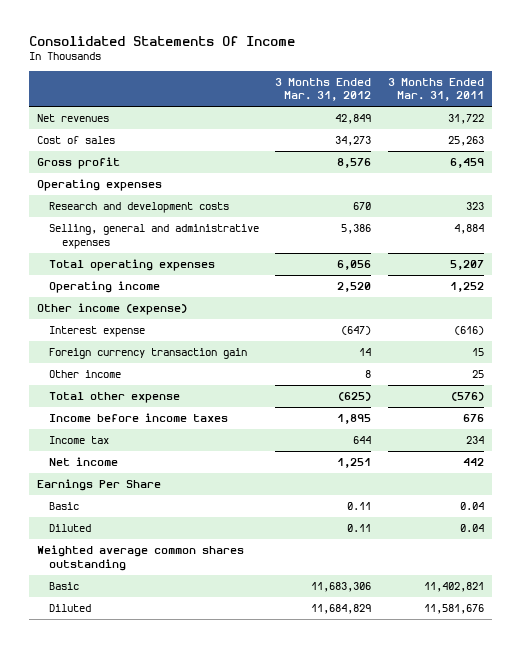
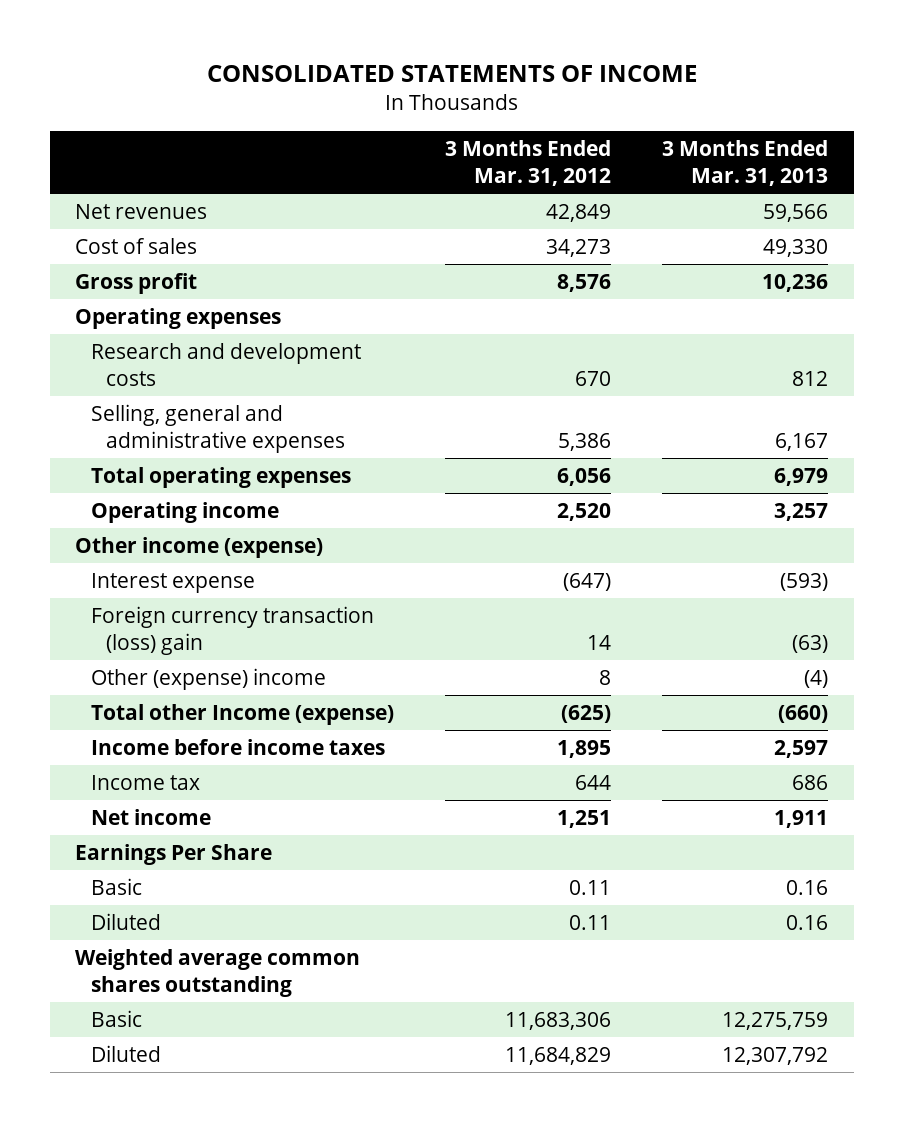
[28,35,295,46] Consolidated Statements Of Income -> [206,65,697,83] CONSOLIDATED STATEMENTS OF INCOME
[387,77,484,102] 3 Months Ended Mar. 31, 2011 -> none
none -> [662,140,829,186] 3 Months Ended Mar. 31, 2013
[49,348,248,360] Foreign currency transaction gain -> [90,606,374,655] Foreign currency transaction (loss) gain
[49,370,122,379] Other income -> [90,668,326,691] Other (expense) income
[49,392,181,404] Total other expense -> [90,704,394,726] Total other Income (expense)

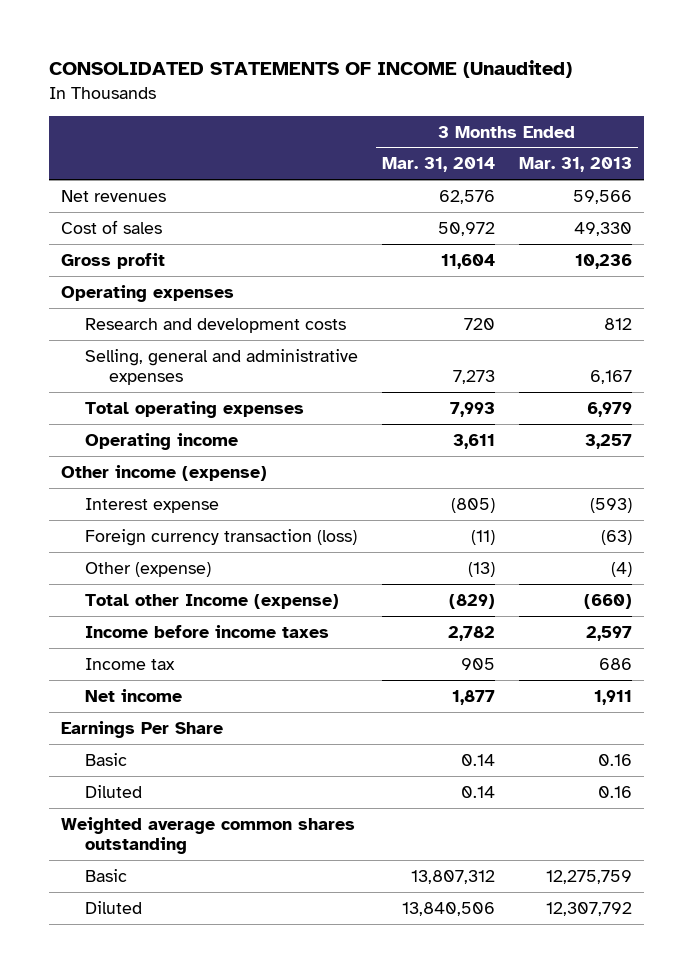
[206,65,697,83] CONSOLIDATED STATEMENTS OF INCOME -> [48,60,572,79] CONSOLIDATED STATEMENTS OF INCOME (Unaudited)
[445,140,612,186] 3 Months Ended Mar. 31, 2012 -> none
none -> [381,157,495,173] Mar. 31, 2014
[90,606,374,655] Foreign currency transaction (loss) gain -> [84,528,357,546] Foreign currency transaction (loss)
[90,668,326,691] Other (expense) income -> [84,561,211,577] Other (expense)

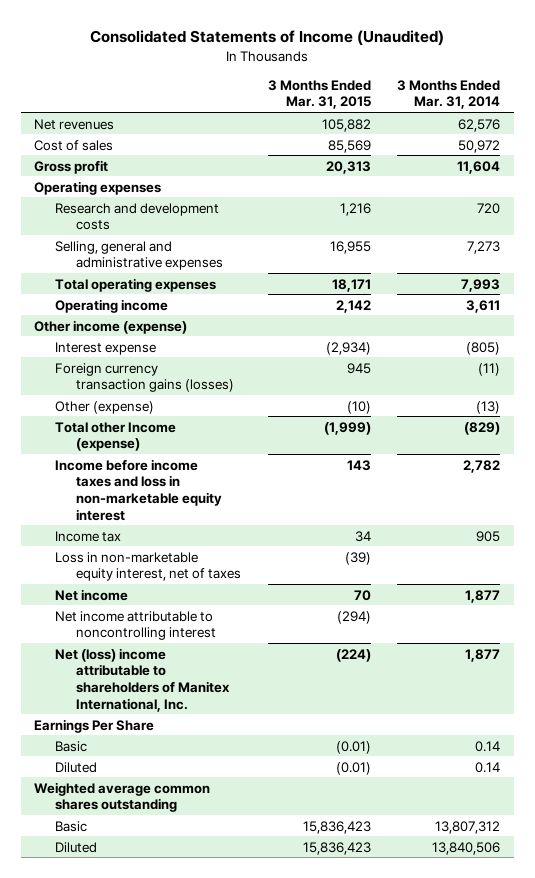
[48,60,572,79] CONSOLIDATED STATEMENTS OF INCOME (Unaudited) -> [90,30,445,47] Consolidated Statements of Income (Unaudited)
[518,157,632,173] Mar. 31, 2013 -> none
none -> [267,79,371,110] 3 Months Ended Mar. 31, 2015
[84,528,357,546] Foreign currency transaction (loss) -> [55,362,235,393] Foreign currency transaction gains (losses)
[84,624,329,638] Income before income taxes -> [55,458,223,521] Income before income taxes and loss in non-marketable equity interest
none -> [55,551,242,582] Loss in non-marketable equity interest, net of taxes
none -> [55,610,217,641] Net income attributable to noncontrolling interest
none -> [55,647,231,712] Net (loss) income attributable to shareholders of Manitex International, Inc.

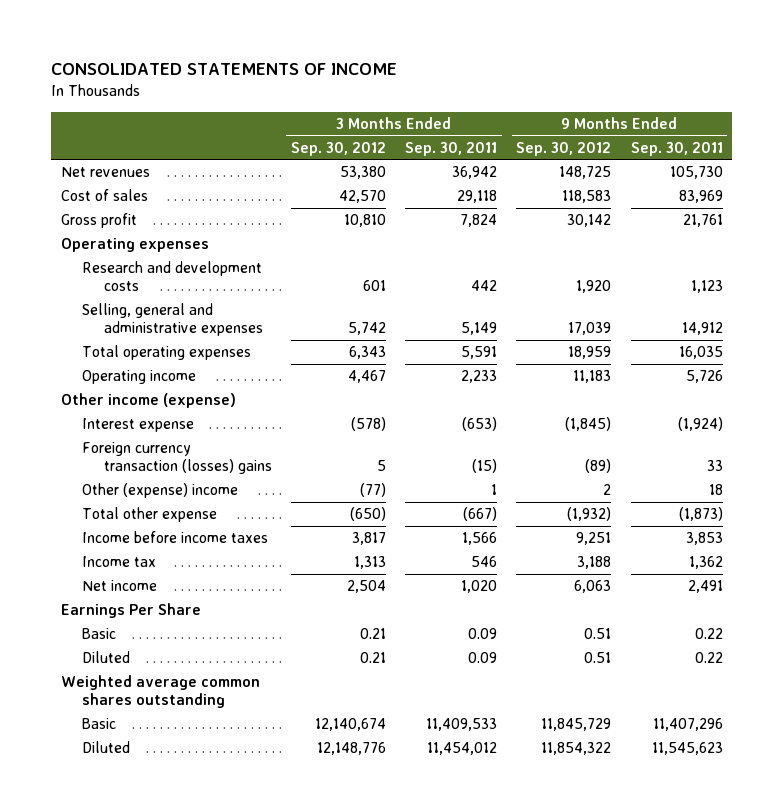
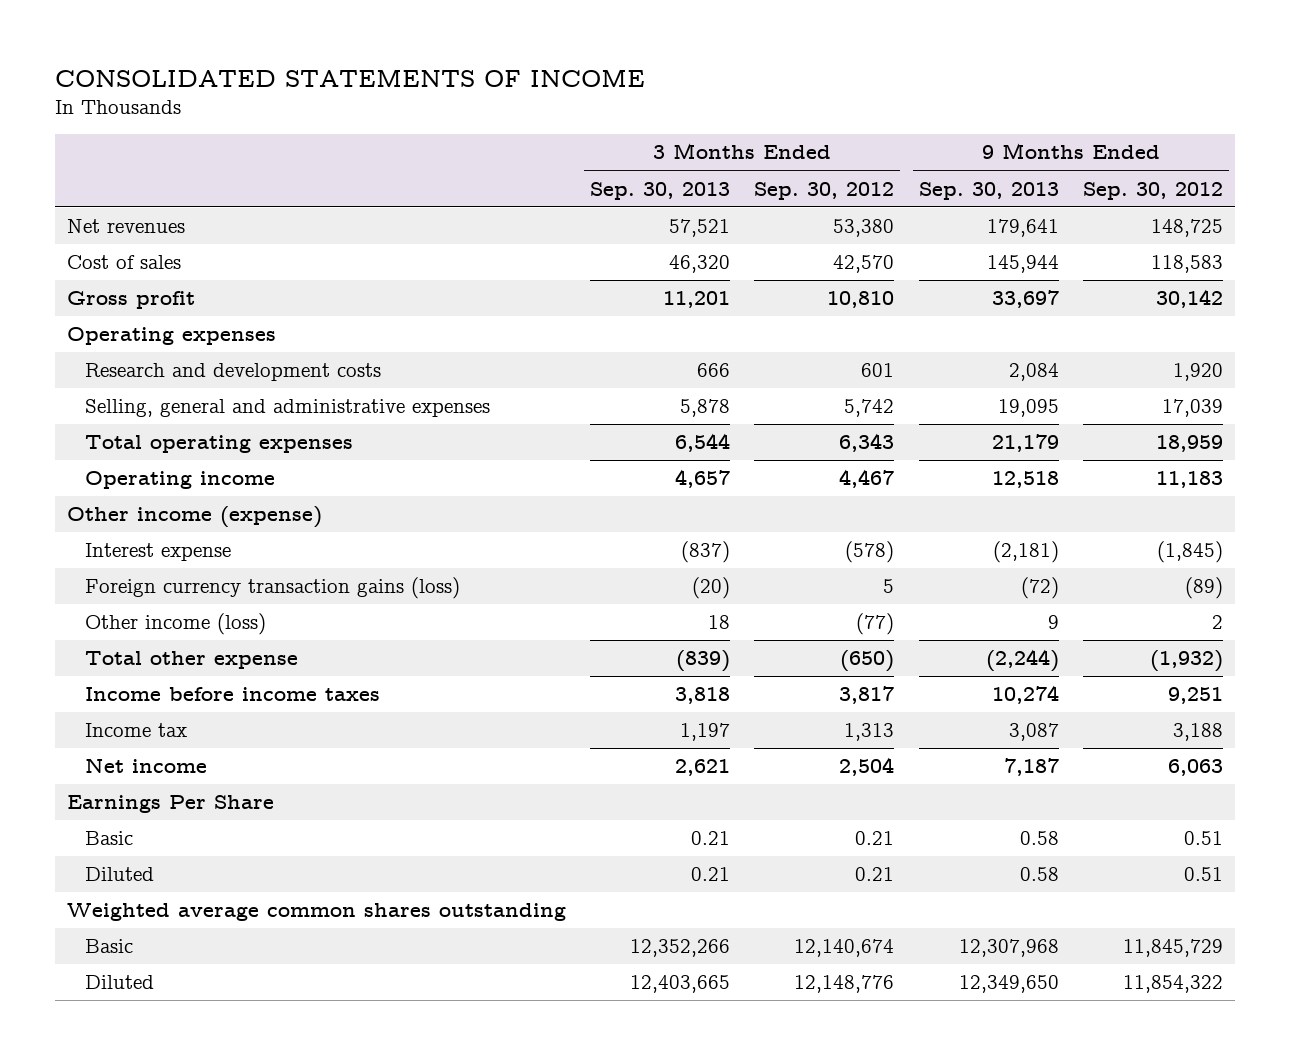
[405,141,498,156] Sep. 30, 2011 -> none
[630,141,723,156] Sep. 30, 2011 -> none
none -> [590,181,731,200] Sep. 30, 2013
none -> [918,181,1059,200] Sep. 30, 2013
[82,442,273,475] Foreign currency transaction (losses) gains -> [85,577,461,600] Foreign currency transaction gains (loss)
[82,483,239,499] Other (expense) income -> [85,613,267,636] Other income (loss)

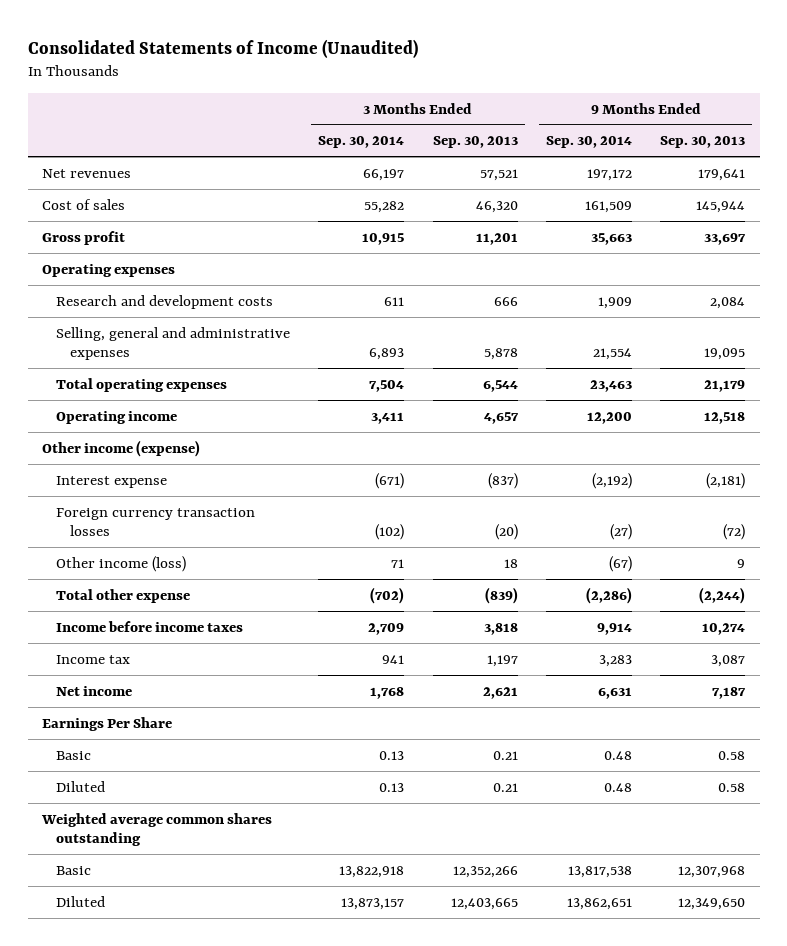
[55,68,646,87] CONSOLIDATED STATEMENTS OF INCOME -> [27,38,418,58] Consolidated Statements of Income (Unaudited)
[754,181,895,200] Sep. 30, 2012 -> none
[1082,181,1223,200] Sep. 30, 2012 -> none
none -> [318,136,405,149] Sep. 30, 2014
none -> [546,136,633,149] Sep. 30, 2014
[85,577,461,600] Foreign currency transaction gains (loss) -> [56,507,256,536] Foreign currency transaction losses

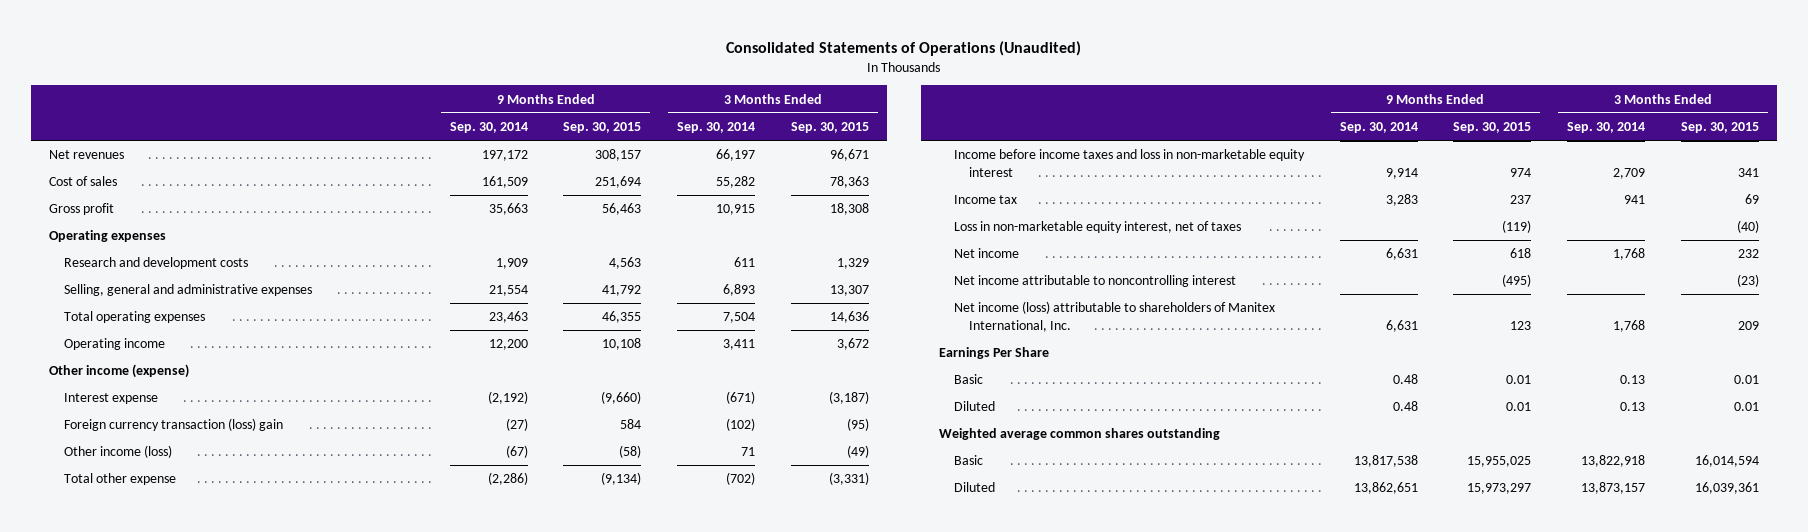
[27,38,418,58] Consolidated Statements of Income (Unaudited) -> [725,40,1081,56] Consolidated Statements of Operations (Unaudited)
[432,136,518,149] Sep. 30, 2013 -> none
[660,136,746,149] Sep. 30, 2013 -> none
none -> [563,121,642,133] Sep. 30, 2015
none -> [790,121,869,133] Sep. 30, 2015
[56,507,256,536] Foreign currency transaction losses -> [63,418,283,432] Foreign currency transaction (loss) gain
[56,620,244,632] Income before income taxes -> [953,149,1305,177] Income before income taxes and loss in non-marketable equity interest
none -> [953,221,1241,234] Loss in non-marketable equity interest, net of taxes
none -> [953,275,1236,288] Net income attributable to noncontrolling interest
none -> [953,301,1275,332] Net income (loss) attributable to shareholders of Manitex International, Inc.

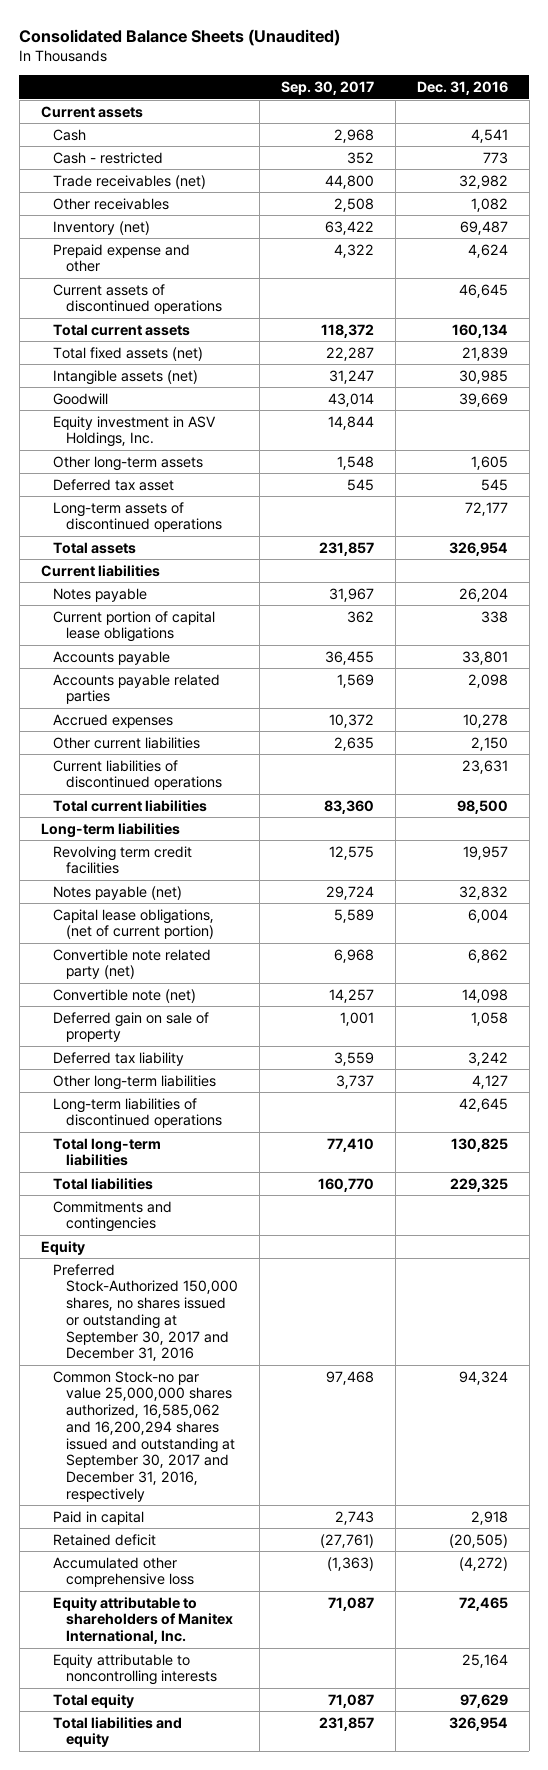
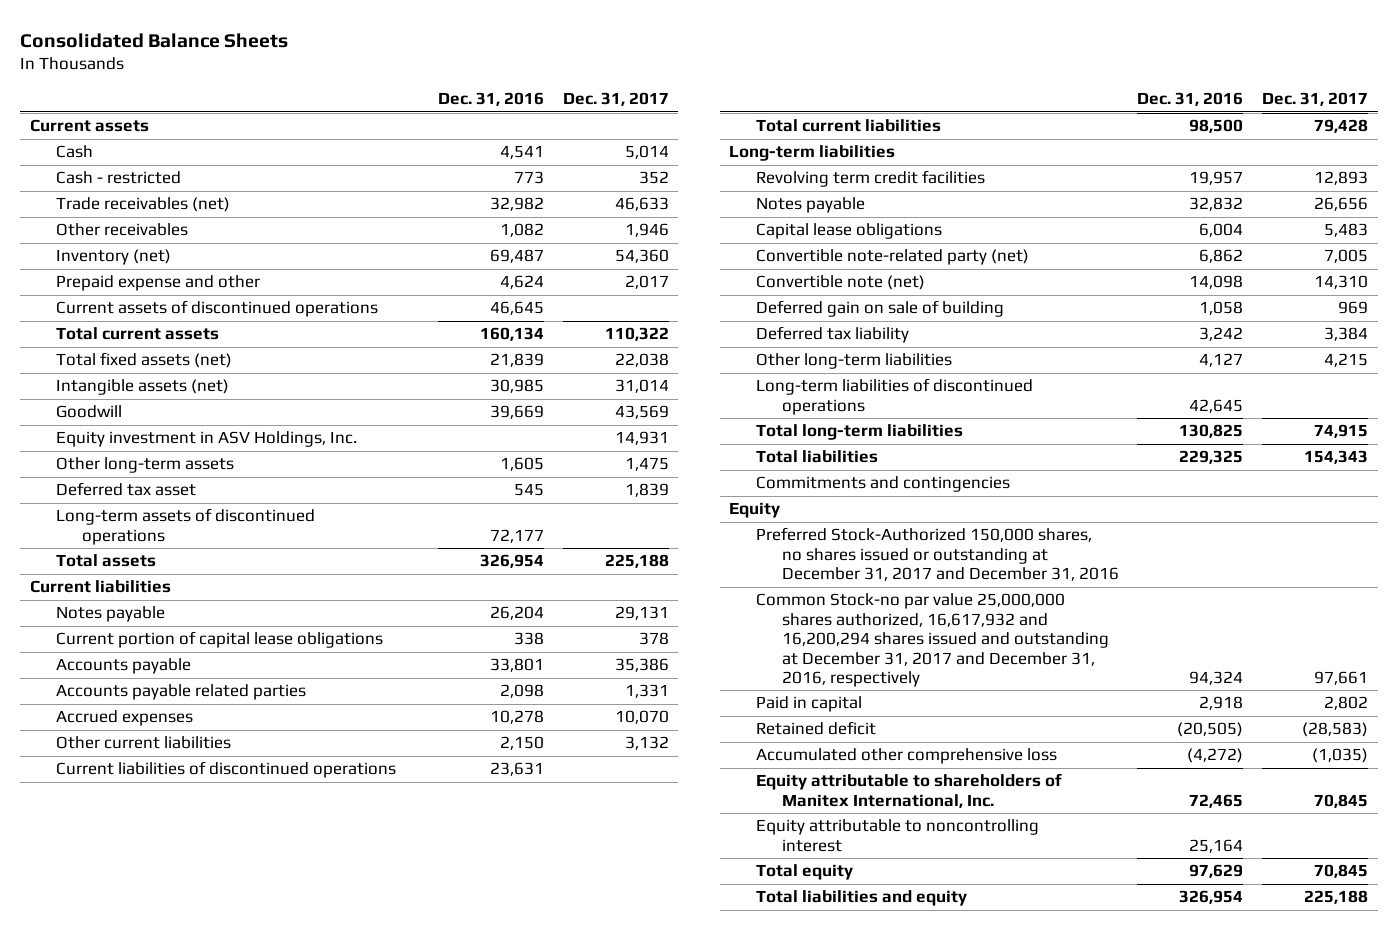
[19,28,341,46] Consolidated Balance Sheets (Unaudited) -> [20,32,289,48] Consolidated Balance Sheets
[281,81,375,96] Sep. 30, 2017 -> none
none -> [562,92,669,107] Dec. 31, 2017
[53,885,183,900] Notes payable (net) -> [755,197,865,214] Notes payable
[53,908,215,940] Capital lease obligations, (net of current portion) -> [755,223,942,240] Capital lease obligations
[53,948,212,980] Convertible note related party (net) -> [755,249,1029,266] Convertible note-related party (net)
[53,1011,210,1043] Deferred gain on sale of property -> [755,300,1004,318] Deferred gain on sale of building
[53,1263,239,1362] Preferred Stock-Authorized 150,000 shares, no shares issued or outstanding at September 30, 2017 and December 31, 2016 -> [755,527,1119,582] Preferred Stock-Authorized 150,000 shares, no shares issued or outstanding at December 31, 2017 and December 31, 2016
[53,1370,236,1502] Common Stock-no par value 25,000,000 shares authorized, 16,585,062 and 16,200,294 shares issued and outstanding at September 30, 2017 and December 31, 2016, respectively -> [755,593,1109,688] Common Stock-no par value 25,000,000 shares authorized, 16,617,932 and 16,200,294 shares issued and outstanding at December 31, 2017 and December 31, 2016, respectively
[53,1653,218,1686] Equity attributable to noncontrolling interests -> [755,819,1039,852] Equity attributable to noncontrolling interest

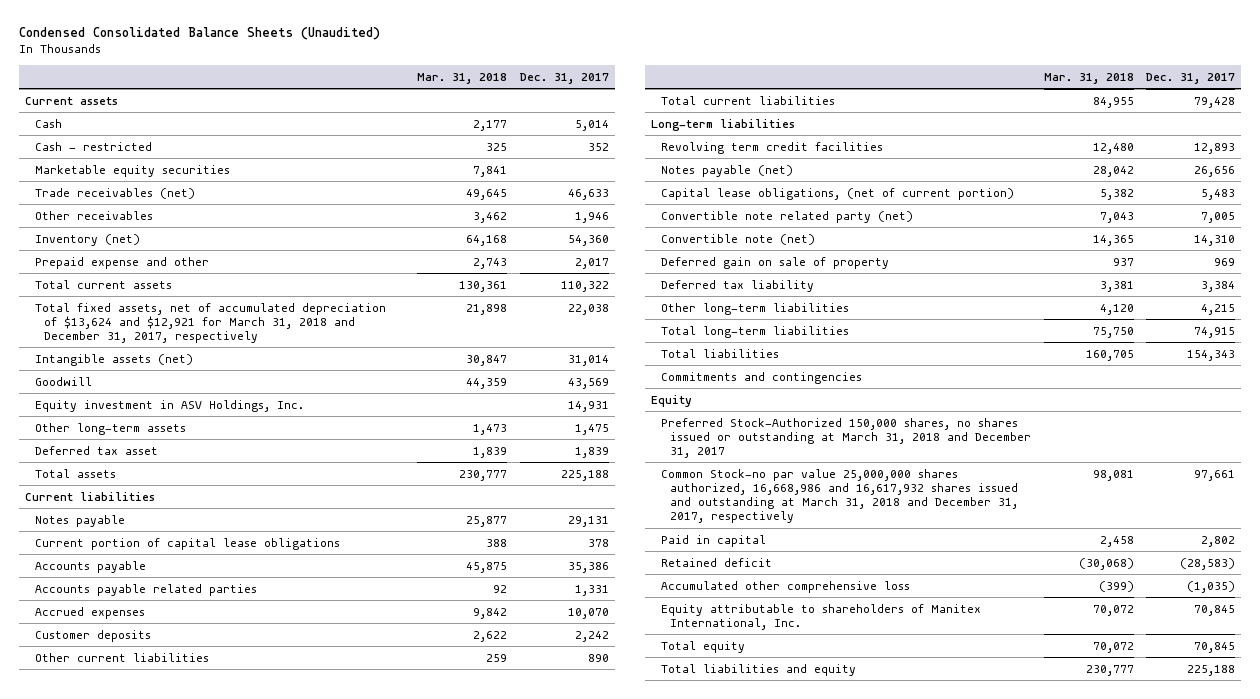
[20,32,289,48] Consolidated Balance Sheets -> [18,27,380,41] Condensed Consolidated Balance Sheets (Unaudited)
[437,92,544,107] Dec. 31, 2016 -> none
none -> [417,72,508,84] Mar. 31, 2018
none -> [34,164,230,177] Marketable equity securities
[55,300,378,318] Current assets of discontinued operations -> none
[55,352,232,369] Total fixed assets (net) -> [34,302,386,343] Total fixed assets, net of accumulated depreciation of $13,624 and $12,921 for March 31, 2018 and December 31, 2017, respectively
[55,508,315,545] Long-term assets of discontinued operations -> none
[55,761,396,779] Current liabilities of discontinued operations -> none
none -> [34,629,151,642] Customer deposits
[624,736,669,751] 3,132 -> [588,653,610,662] 890
[755,197,865,214] Notes payable -> [660,164,793,177] Notes payable (net)
[755,223,942,240] Capital lease obligations -> [660,187,1014,200] Capital lease obligations, (net of current portion)
[755,249,1029,266] Convertible note-related party (net) -> [660,210,913,223] Convertible note related party (net)
[755,300,1004,318] Deferred gain on sale of building -> [660,256,889,269] Deferred gain on sale of property
[755,378,1033,415] Long-term liabilities of discontinued operations -> none
[755,527,1119,582] Preferred Stock-Authorized 150,000 shares, no shares issued or outstanding at December 31, 2017 and December 31, 2016 -> [660,417,1032,458] Preferred Stock-Authorized 150,000 shares, no shares issued or outstanding at March 31, 2018 and December 31, 2017
[755,593,1109,688] Common Stock-no par value 25,000,000 shares authorized, 16,617,932 and 16,200,294 shares issued and outstanding at December 31, 2017 and December 31, 2016, respectively -> [660,468,1019,524] Common Stock-no par value 25,000,000 shares authorized, 16,668,986 and 16,617,932 shares issued and outstanding at March 31, 2018 and December 31, 2017, respectively
[755,819,1039,852] Equity attributable to noncontrolling interest -> none

